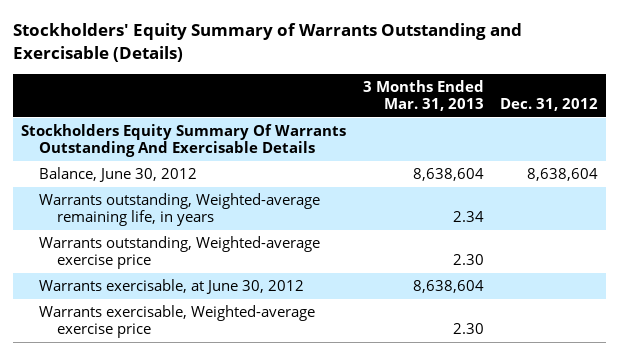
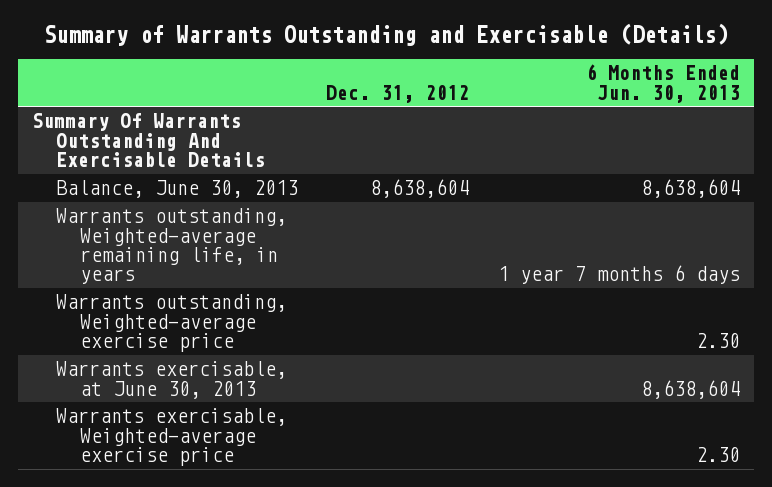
[13,23,523,63] Stockholders' Equity Summary of Warrants Outstanding and Exercisable (Details) -> [43,22,728,46] Summary of Warrants Outstanding and Exercisable (Details)
[362,79,484,112] 3 Months Ended Mar. 31, 2013 -> none
none -> [585,64,740,103] 6 Months Ended Jun. 30, 2013
[21,124,347,158] Stockholders Equity Summary Of Warrants Outstanding And Exercisable Details -> [32,113,266,167] Summary Of Warrants Outstanding And Exercisable Details
[38,167,197,183] Balance, June 30, 2012 -> [56,180,299,199] Balance, June 30, 2013
[38,279,304,295] Warrants exercisable, at June 30, 2012 -> [56,361,288,399] Warrants exercisable, at June 30, 2013

